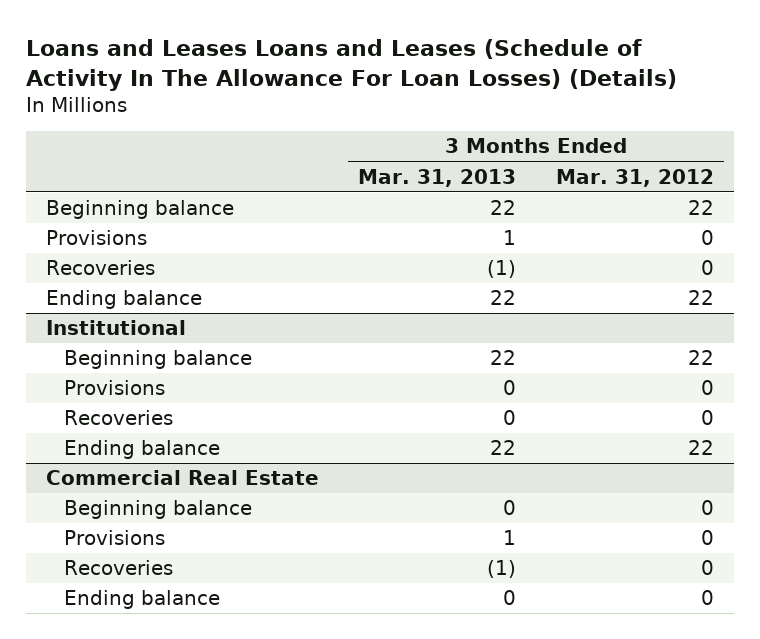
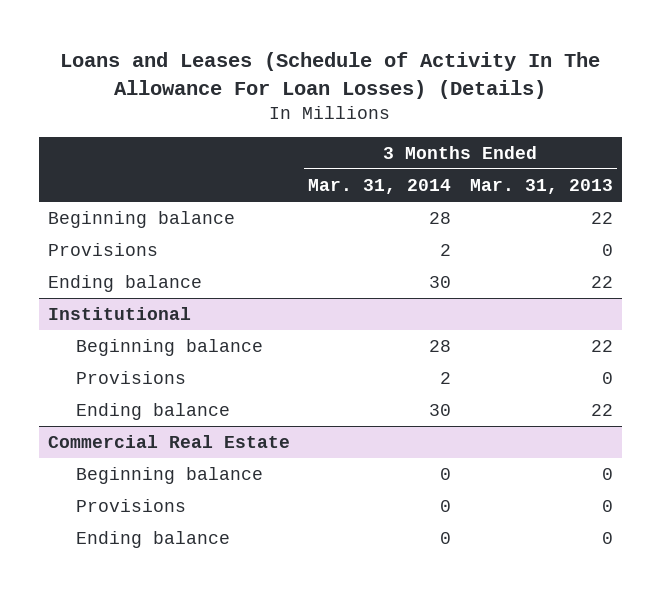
[25,38,677,91] Loans and Leases Loans and Leases (Schedule of Activity In The Allowance For Loan Losses) (Details) -> [60,51,601,99] Loans and Leases (Schedule of Activity In The Allowance For Loan Losses) (Details)
[556,168,715,187] Mar. 31, 2012 -> none
none -> [308,178,452,194] Mar. 31, 2014
[45,260,155,276] Recoveries -> none
[503,230,517,246] 1 -> [601,244,613,257] 0
[63,410,173,426] Recoveries -> none
[63,560,173,576] Recoveries -> none
[503,530,517,546] 1 -> [601,500,613,513] 0

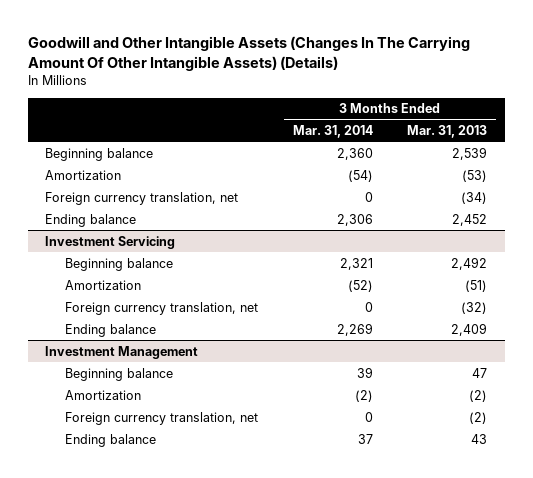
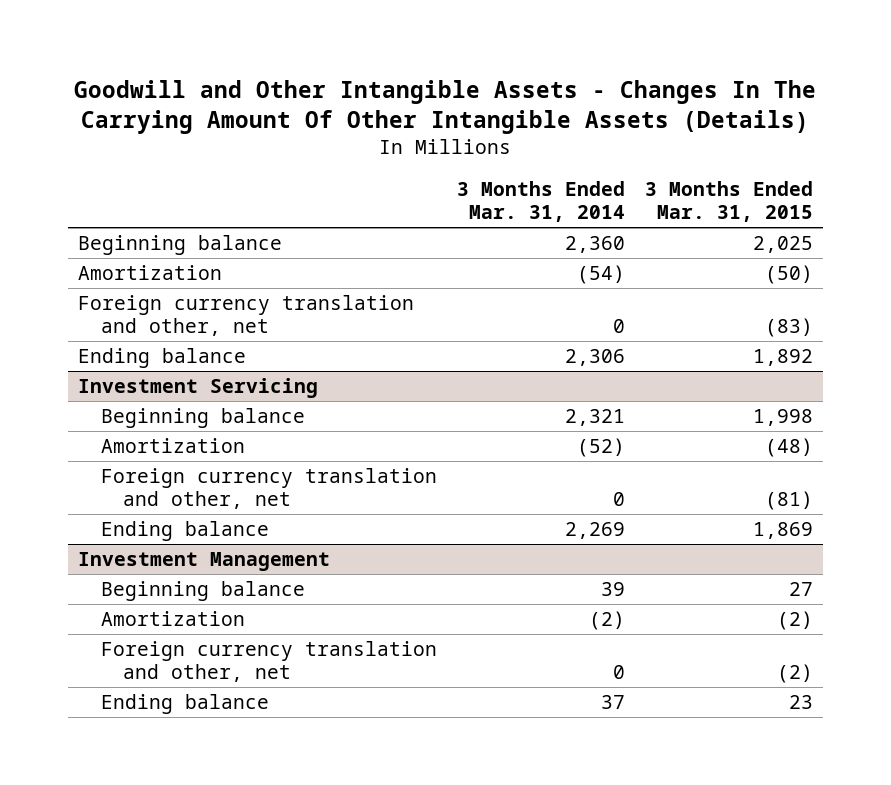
[28,35,471,71] Goodwill and Other Intangible Assets (Changes In The Carrying Amount Of Other Intangible Assets) (Details) -> [74,79,817,135] Goodwill and Other Intangible Assets - Changes In The Carrying Amount Of Other Intangible Assets (Details)
[407,125,488,139] Mar. 31, 2013 -> none
none -> [645,180,814,222] 3 Months Ended Mar. 31, 2015
[45,191,239,205] Foreign currency translation, net -> [77,295,414,337] Foreign currency translation and other, net
[65,301,259,315] Foreign currency translation, net -> [100,468,437,510] Foreign currency translation and other, net
[65,411,259,425] Foreign currency translation, net -> [100,641,437,683] Foreign currency translation and other, net

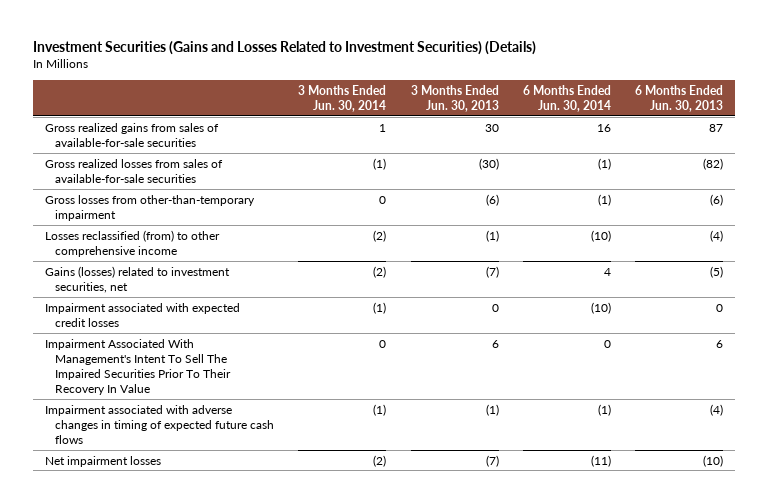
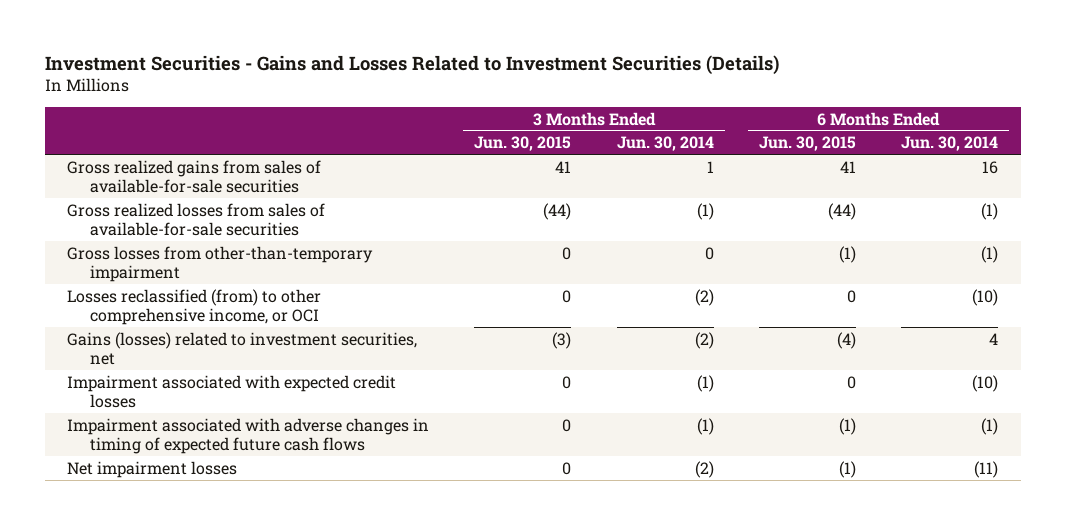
[32,40,536,55] Investment Securities (Gains and Losses Related to Investment Securities) (Details) -> [44,54,779,75] Investment Securities - Gains and Losses Related to Investment Securities (Details)
[410,84,499,113] 3 Months Ended Jun. 30, 2013 -> none
[635,84,724,113] 6 Months Ended Jun. 30, 2013 -> none
none -> [474,136,572,152] Jun. 30, 2015
none -> [758,136,856,152] Jun. 30, 2015
[45,229,221,257] Losses reclassified (from) to other comprehensive income -> [67,288,322,325] Losses reclassified (from) to other comprehensive income, or OCI
[45,338,231,396] Impairment Associated With Management's Intent To Sell The Impaired Securities Prior To Their Recovery In Value -> none

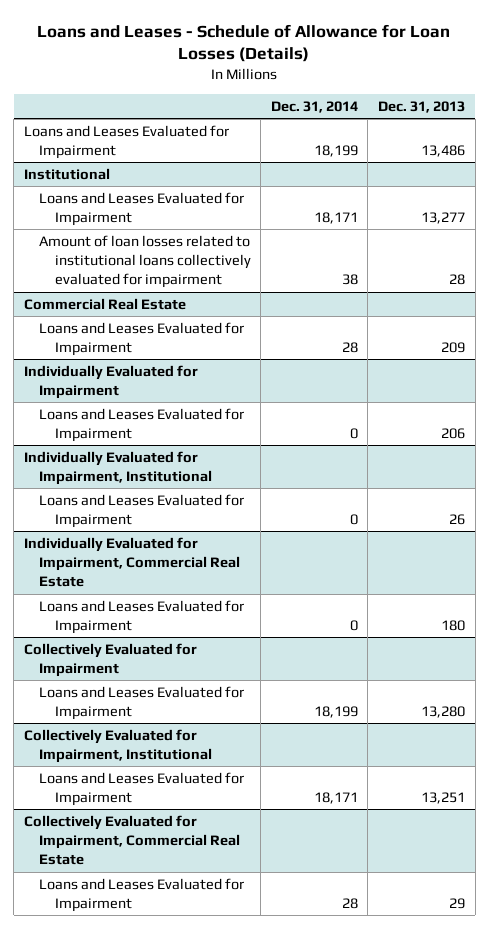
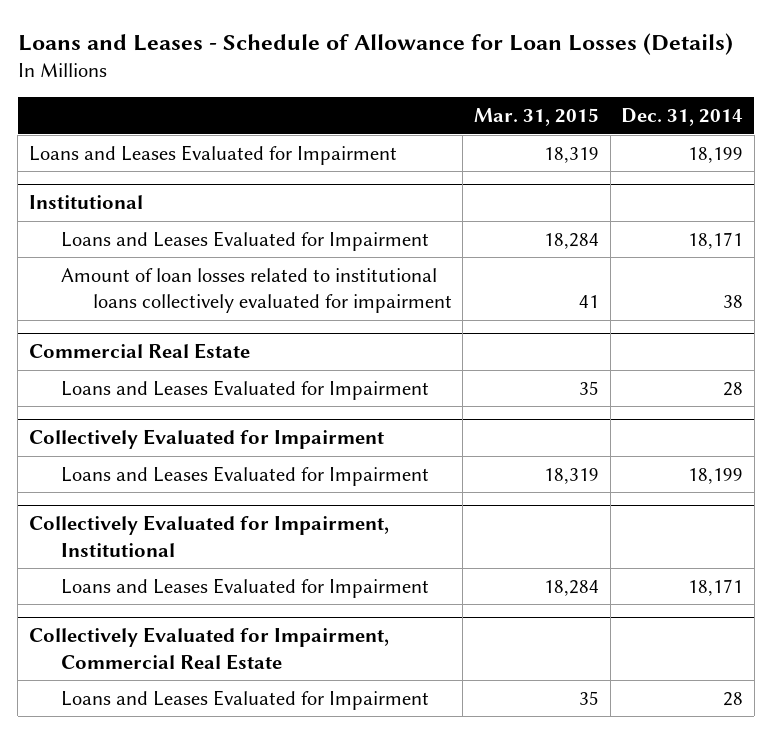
[378,101,466,114] Dec. 31, 2013 -> none
none -> [474,108,600,127] Mar. 31, 2015
[23,364,198,400] Individually Evaluated for Impairment -> none
[39,407,245,443] Loans and Leases Evaluated for Impairment -> none
[23,450,213,486] Individually Evaluated for Impairment, Institutional -> none
[39,493,245,529] Loans and Leases Evaluated for Impairment -> none
[23,536,241,588] Individually Evaluated for Impairment, Commercial Real Estate -> none
[39,599,245,635] Loans and Leases Evaluated for Impairment -> none

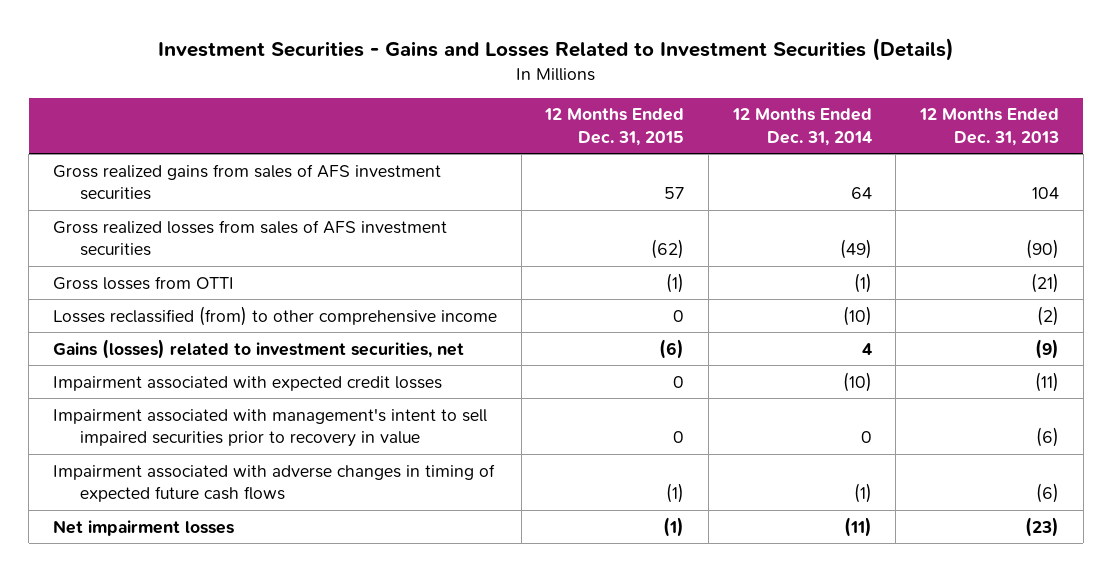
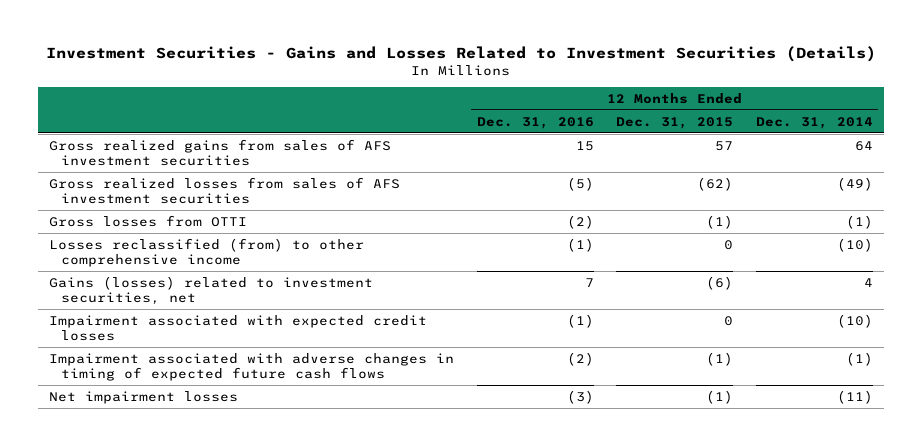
[919,108,1060,146] 12 Months Ended Dec. 31, 2013 -> none
none -> [476,116,594,129] Dec. 31, 2016
[53,407,488,448] Impairment associated with management's intent to sell impaired securities prior to recovery in value -> none

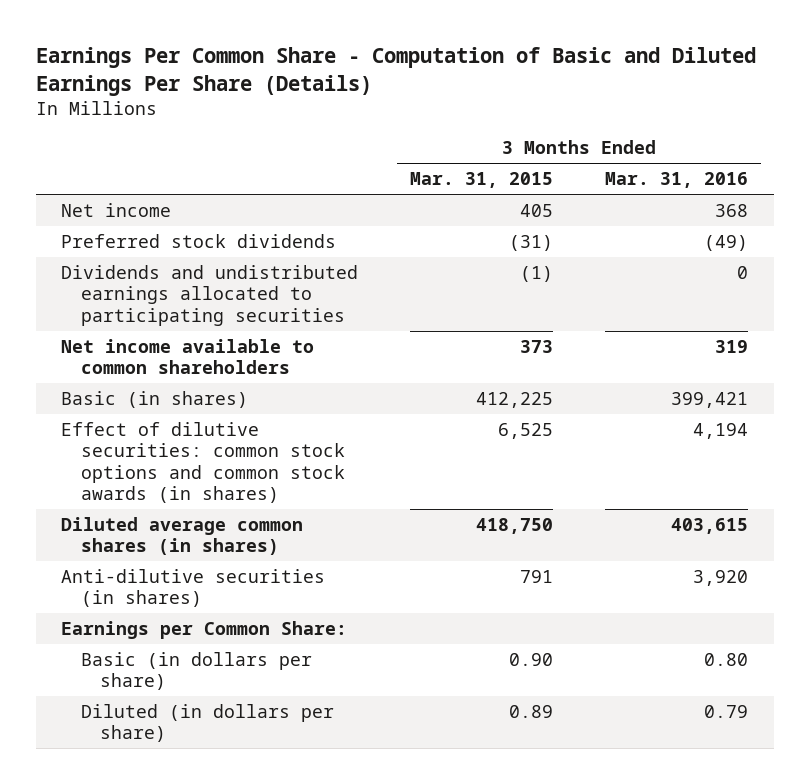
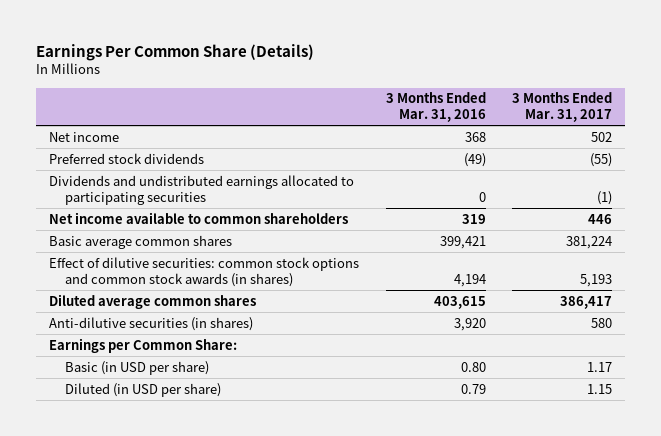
[35,47,756,96] Earnings Per Common Share - Computation of Basic and Diluted Earnings Per Share (Details) -> [36,43,315,61] Earnings Per Common Share (Details)
[410,172,554,189] Mar. 31, 2015 -> none
none -> [511,92,612,123] 3 Months Ended Mar. 31, 2017
[61,390,249,408] Basic (in shares) -> [49,234,233,249] Basic average common shares
[61,516,304,556] Diluted average common shares (in shares) -> [49,293,257,309] Diluted average common shares
[80,651,312,691] Basic (in dollars per share) -> [64,360,209,375] Basic (in USD per share)
[80,703,334,743] Diluted (in dollars per share) -> [64,382,221,397] Diluted (in USD per share)

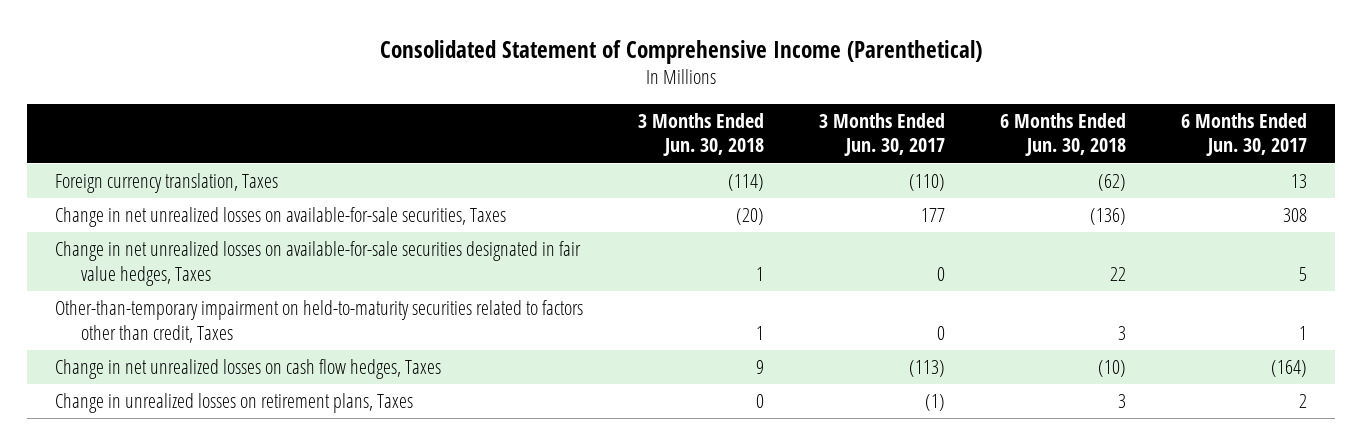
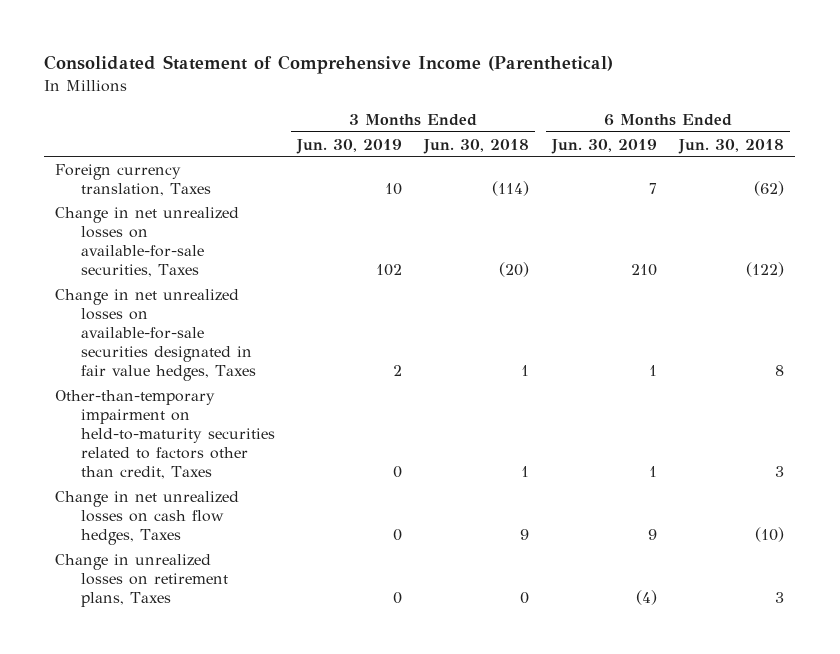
[819,112,946,157] 3 Months Ended Jun. 30, 2017 -> none
[1181,112,1308,157] 6 Months Ended Jun. 30, 2017 -> none
none -> [296,138,403,154] Jun. 30, 2019
none -> [550,138,657,154] Jun. 30, 2019
[1090,208,1127,226] (136) -> [746,262,785,278] (122)
[1110,266,1127,281] 22 -> [775,365,785,377] 8

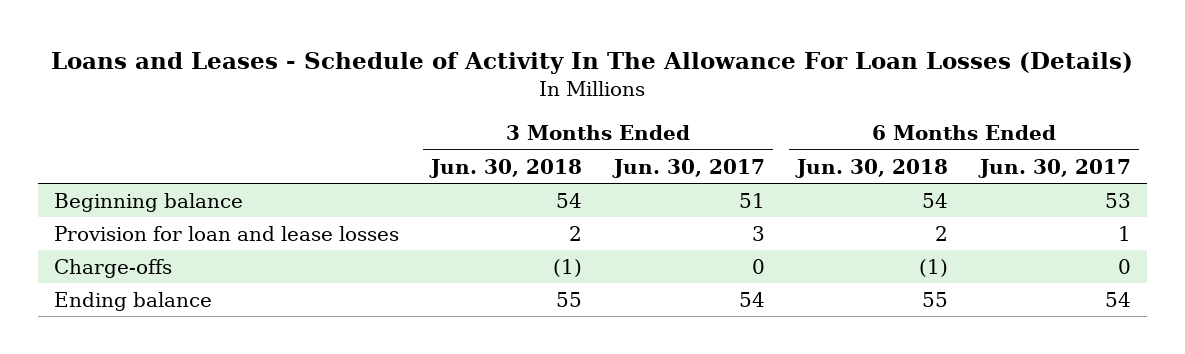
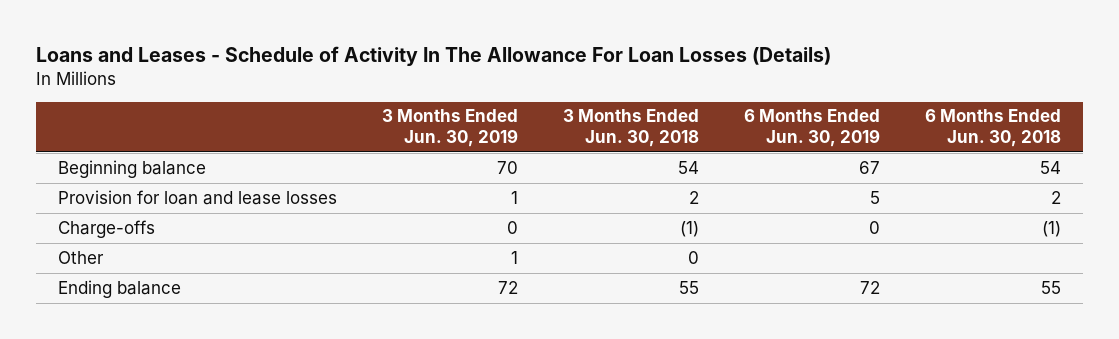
[611,158,765,178] Jun. 30, 2017 -> none
[977,158,1131,178] Jun. 30, 2017 -> none
none -> [382,109,519,147] 3 Months Ended Jun. 30, 2019
none -> [743,109,880,147] 6 Months Ended Jun. 30, 2019
none -> [58,250,105,264] Other

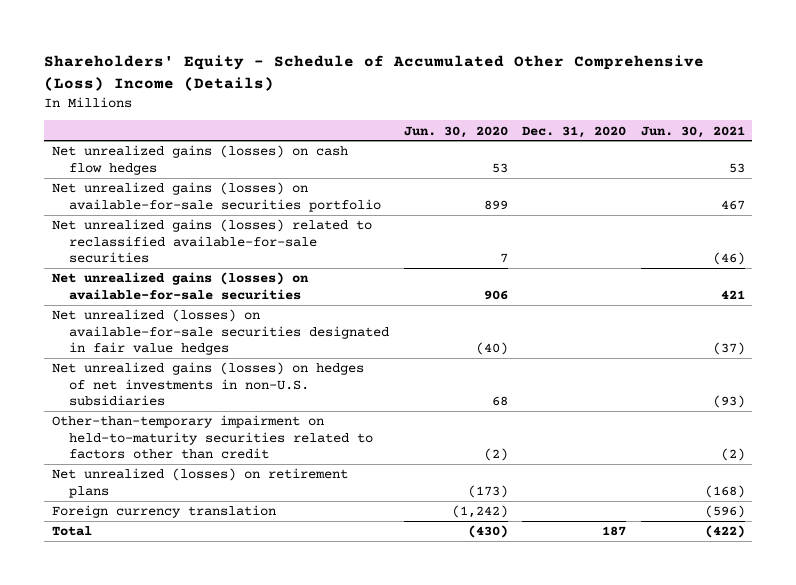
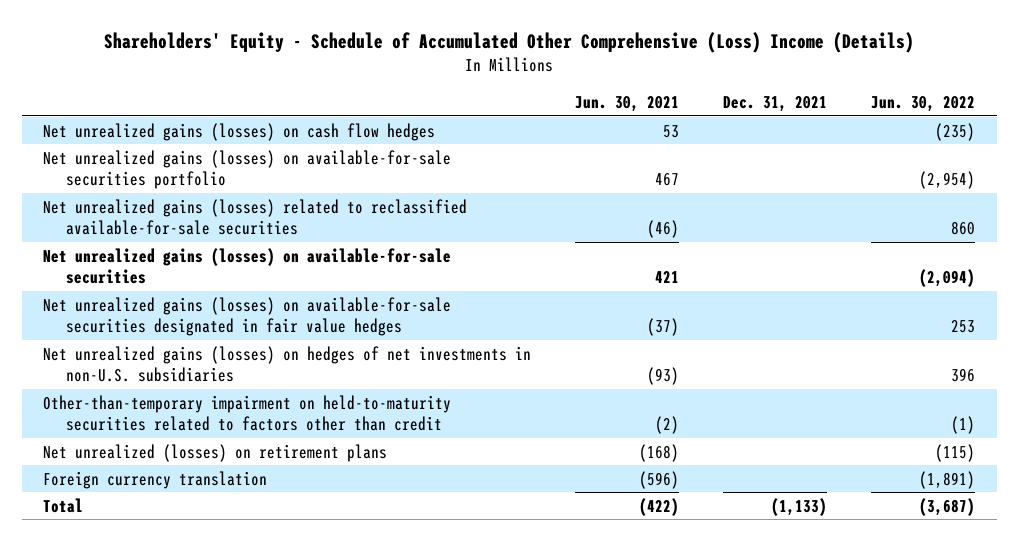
[403,125,508,138] Jun. 30, 2020 -> none
[522,125,627,138] Dec. 31, 2020 -> none
none -> [723,95,828,112] Dec. 31, 2021
none -> [870,95,975,112] Jun. 30, 2022
[51,309,390,356] Net unrealized (losses) on available-for-sale securities designated in fair value hedges -> [43,296,452,337] Net unrealized gains (losses) on available-for-sale securities designated in fair value hedges

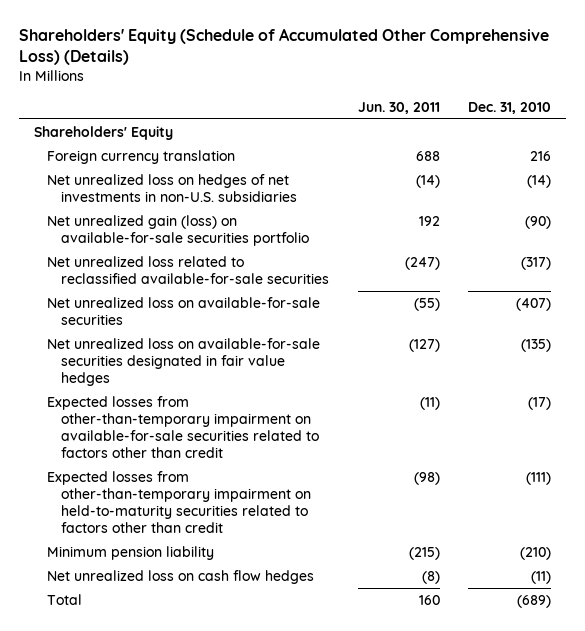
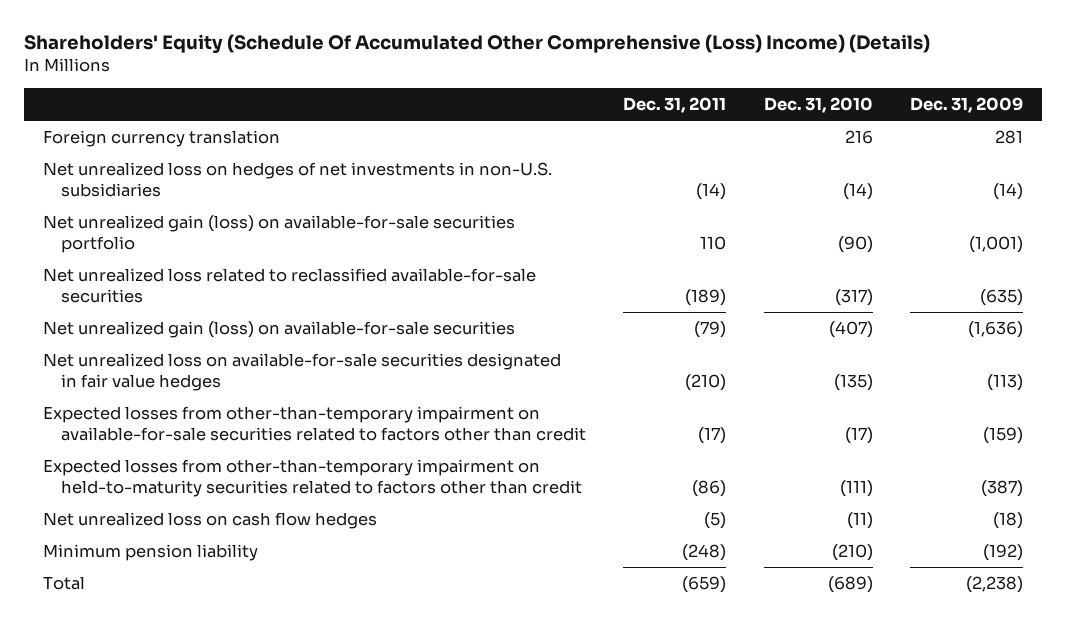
[19,27,550,66] Shareholders' Equity (Schedule of Accumulated Other Comprehensive Loss) (Details) -> [24,34,931,55] Shareholders' Equity (Schedule Of Accumulated Other Comprehensive (Loss) Income) (Details)
[357,101,440,114] Jun. 30, 2011 -> none
none -> [623,96,727,113] Dec. 31, 2011
none -> [910,96,1024,113] Dec. 31, 2009
[33,125,173,140] Shareholders' Equity -> none
[47,296,321,325] Net unrealized loss on available-for-sale securities -> [42,321,515,339] Net unrealized gain (loss) on available-for-sale securities
[47,545,215,560] Minimum pension liability -> [42,544,258,562] Minimum pension liability

